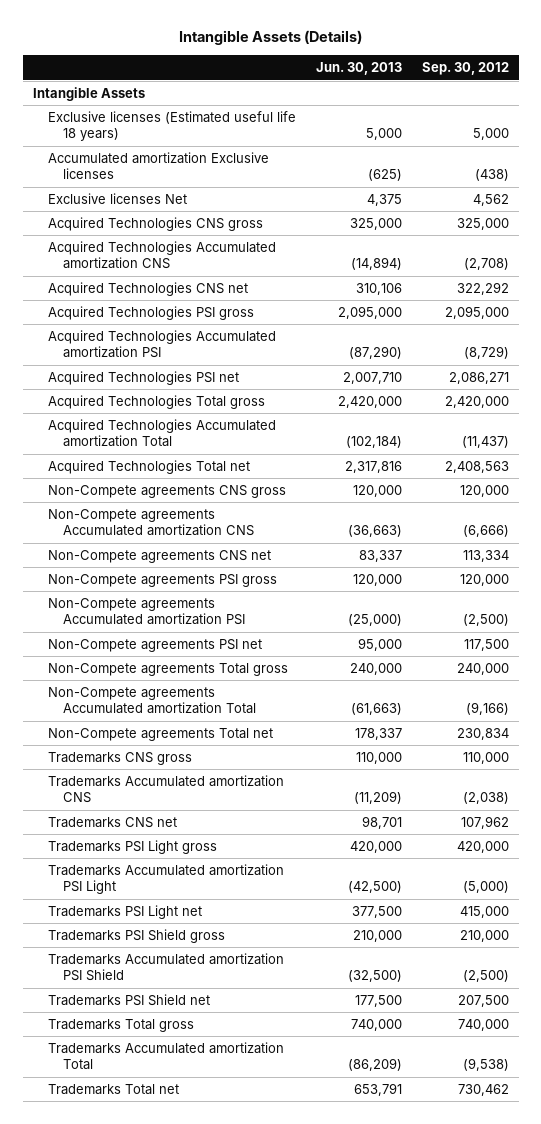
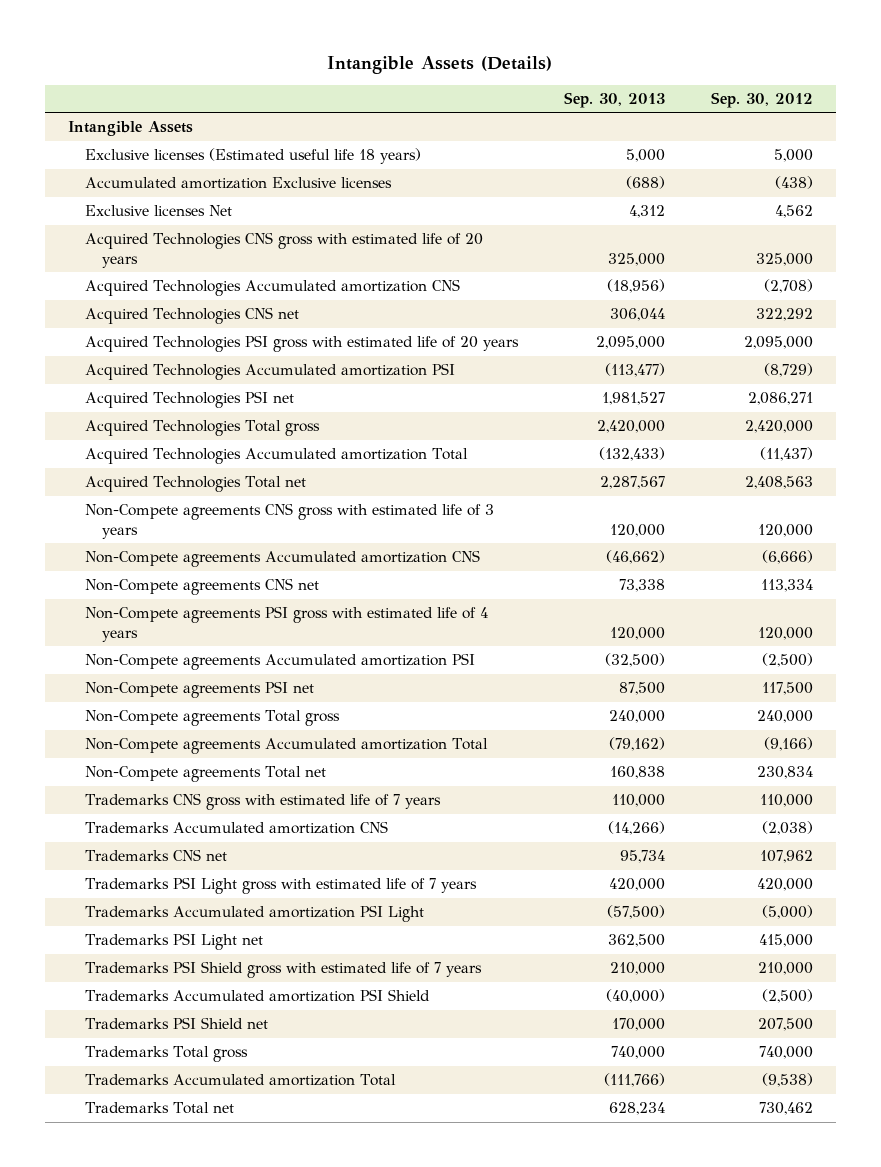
[315,62,402,76] Jun. 30, 2013 -> none
none -> [563,91,665,108] Sep. 30, 2013
[47,216,263,231] Acquired Technologies CNS gross -> [84,232,483,268] Acquired Technologies CNS gross with estimated life of 20 years
[47,305,254,320] Acquired Technologies PSI gross -> [84,335,519,353] Acquired Technologies PSI gross with estimated life of 20 years
[47,484,286,498] Non-Compete agreements CNS gross -> none
none -> [84,503,494,539] Non-Compete agreements CNS gross with estimated life of 3 years
[47,573,277,587] Non-Compete agreements PSI gross -> none
none -> [84,606,488,642] Non-Compete agreements PSI gross with estimated life of 4 years
[47,751,192,765] Trademarks CNS gross -> none
none -> [84,793,441,811] Trademarks CNS gross with estimated life of 7 years
[47,839,217,854] Trademarks PSI Light gross -> none
none -> [84,877,477,895] Trademarks PSI Light gross with estimated life of 7 years
[47,928,225,943] Trademarks PSI Shield gross -> none
none -> [84,961,482,979] Trademarks PSI Shield gross with estimated life of 7 years

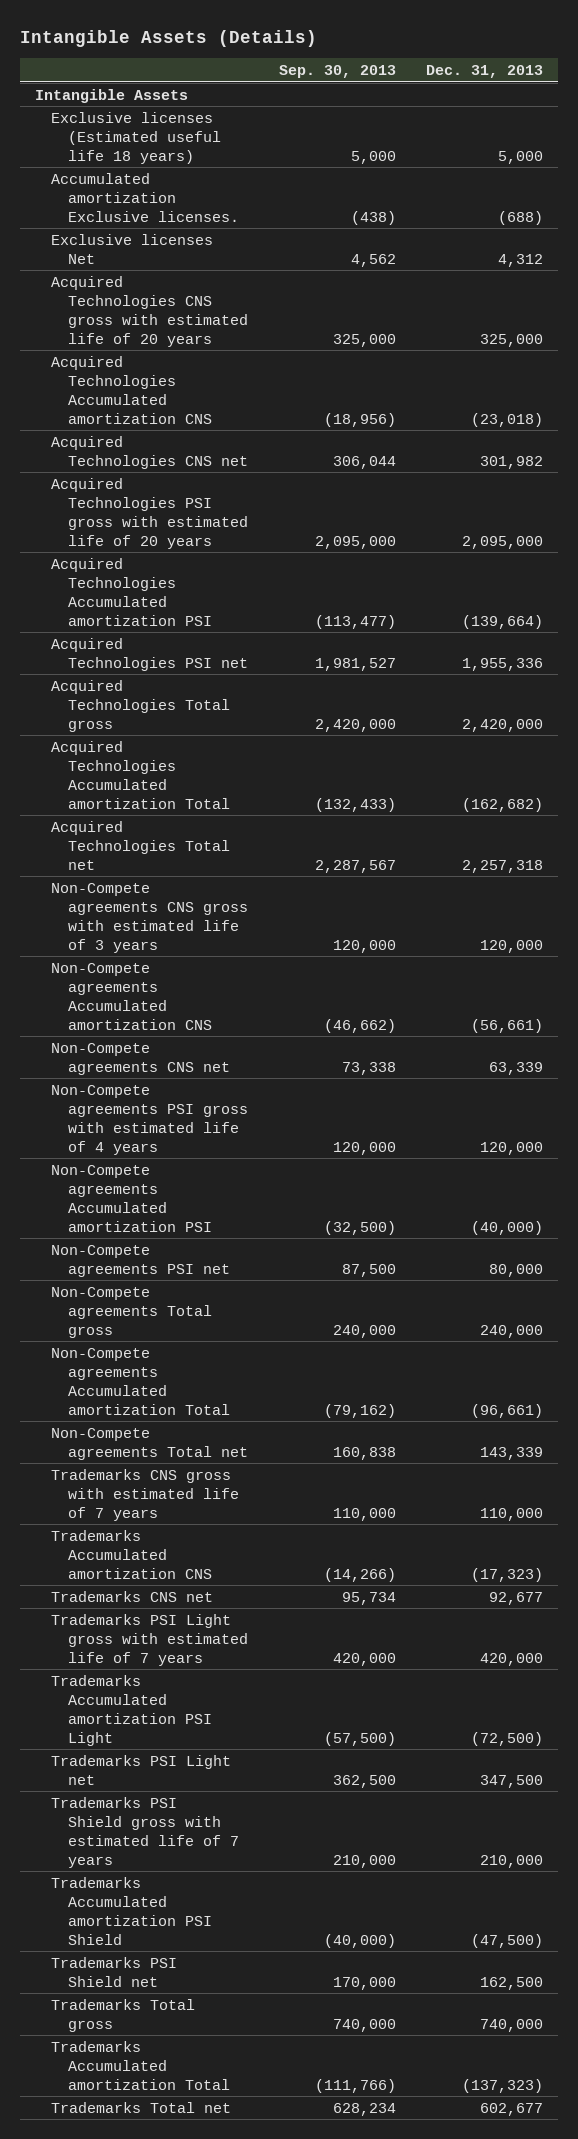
[711,91,814,108] Sep. 30, 2012 -> none
none -> [426,65,544,79] Dec. 31, 2013
[84,177,392,190] Accumulated amortization Exclusive licenses -> [51,172,240,222] Accumulated amortization Exclusive licenses.
[625,176,665,190] (688) -> [350,210,396,225] (438)
[628,205,665,219] 4,312 -> [350,253,396,267] 4,562

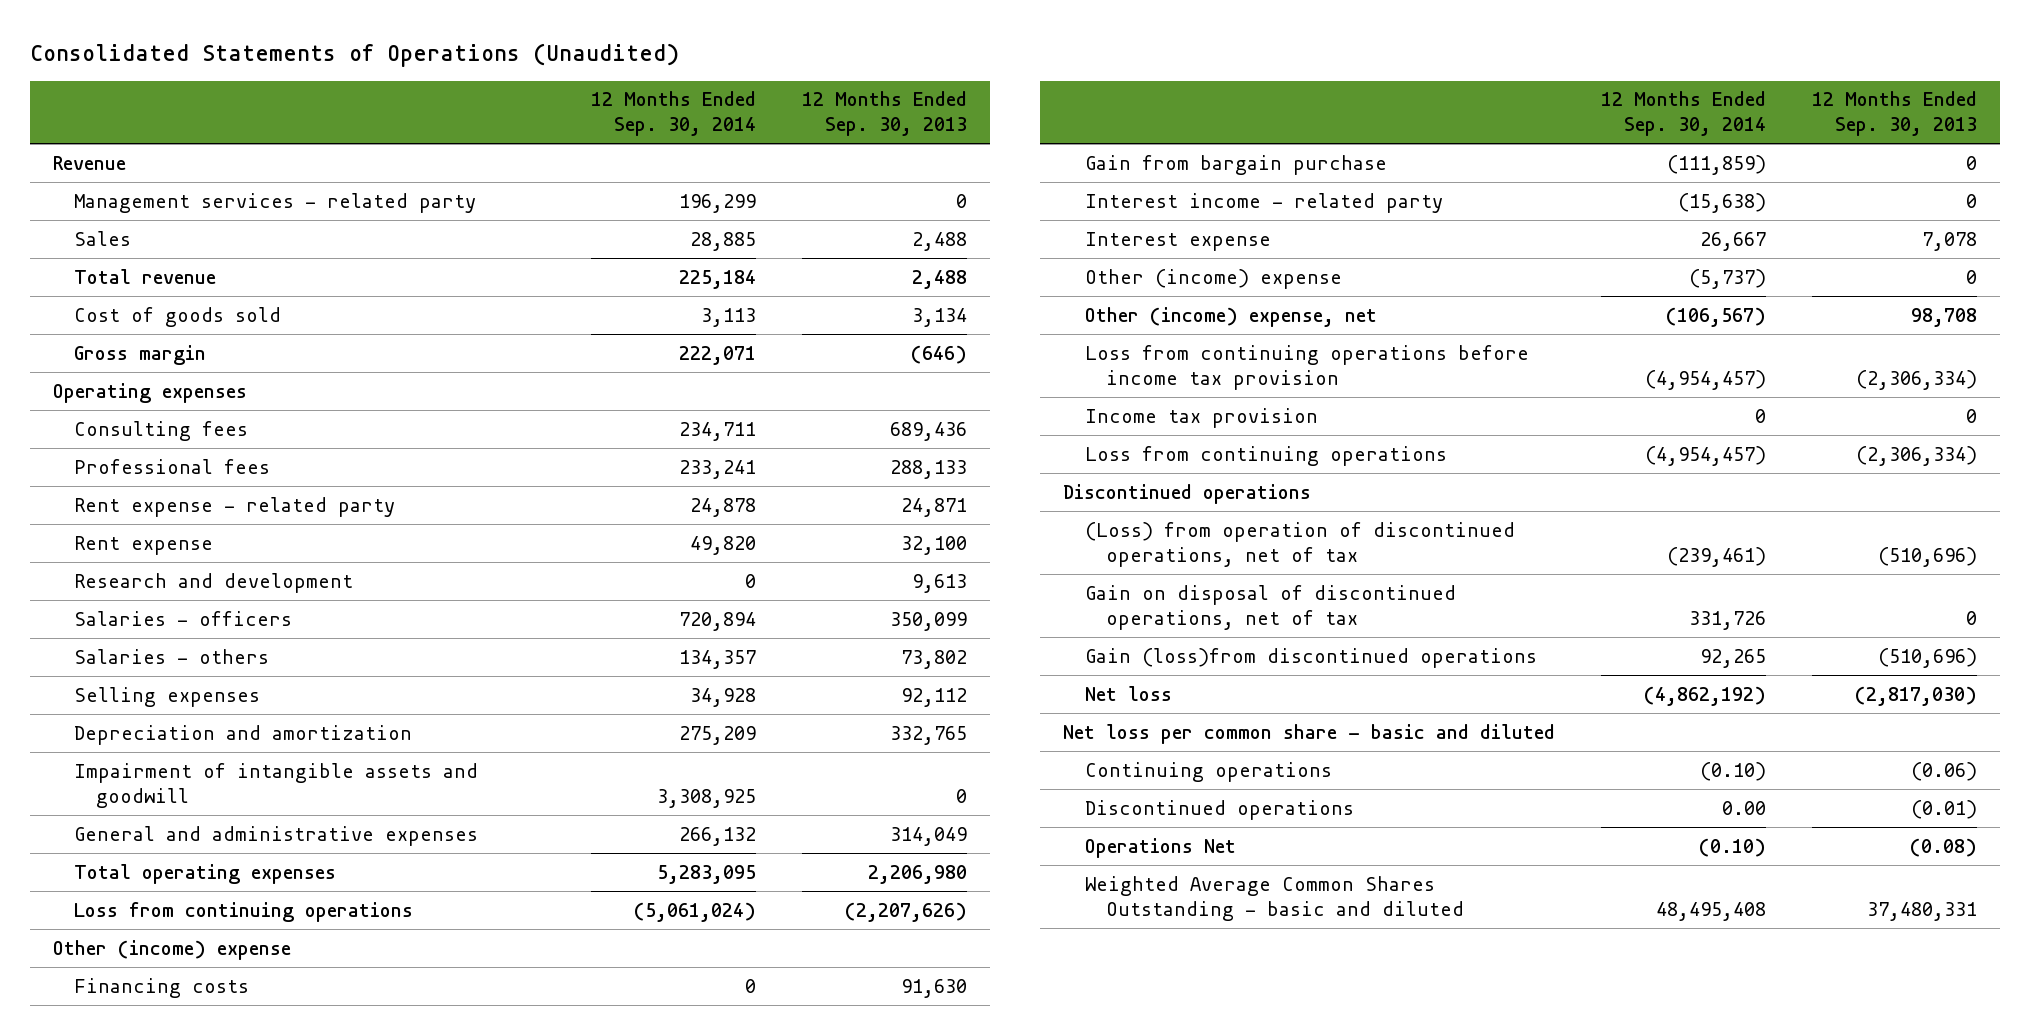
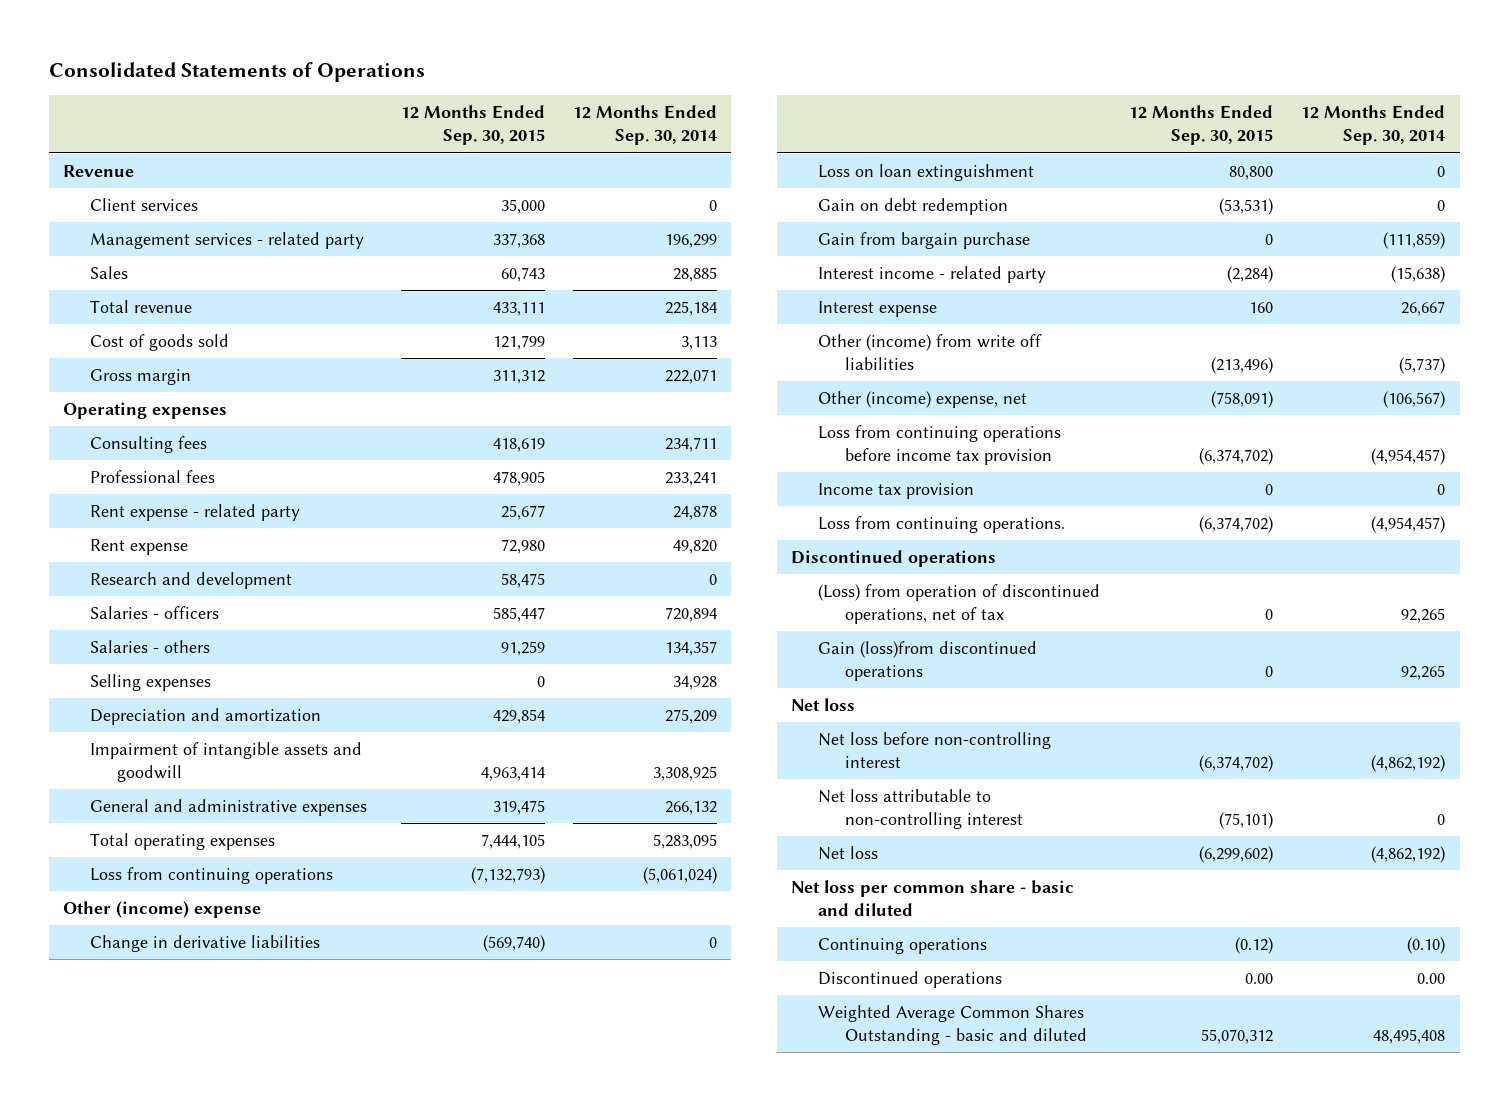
[29,42,679,67] Consolidated Statements of Operations (Unaudited) -> [48,62,425,83] Consolidated Statements of Operations
[801,91,967,137] 12 Months Ended Sep. 30, 2013 -> none
none -> [400,105,545,146] 12 Months Ended Sep. 30, 2015
none -> [90,198,199,212] Client services
[74,977,250,998] Financing costs -> none
none -> [90,935,321,953] Change in derivative liabilities
none -> [818,164,1035,182] Loss on loan extinguishment
none -> [818,198,1009,216] Gain on debt redemption
[1084,268,1342,289] Other (income) expense -> [818,334,1043,371] Other (income) from write off liabilities
[1084,445,1447,466] Loss from continuing operations -> [818,516,1066,534] Loss from continuing operations.
[1084,584,1456,630] Gain on disposal of discontinued operations, net of tax -> none
[1666,546,1766,567] (239,461) -> [1401,608,1446,624] 92,265
none -> [791,698,856,712] Net loss
none -> [818,732,1052,769] Net loss before non-controlling interest
none -> [818,789,1024,830] Net loss attributable to non-controlling interest
[1084,837,1236,858] Operations Net -> none

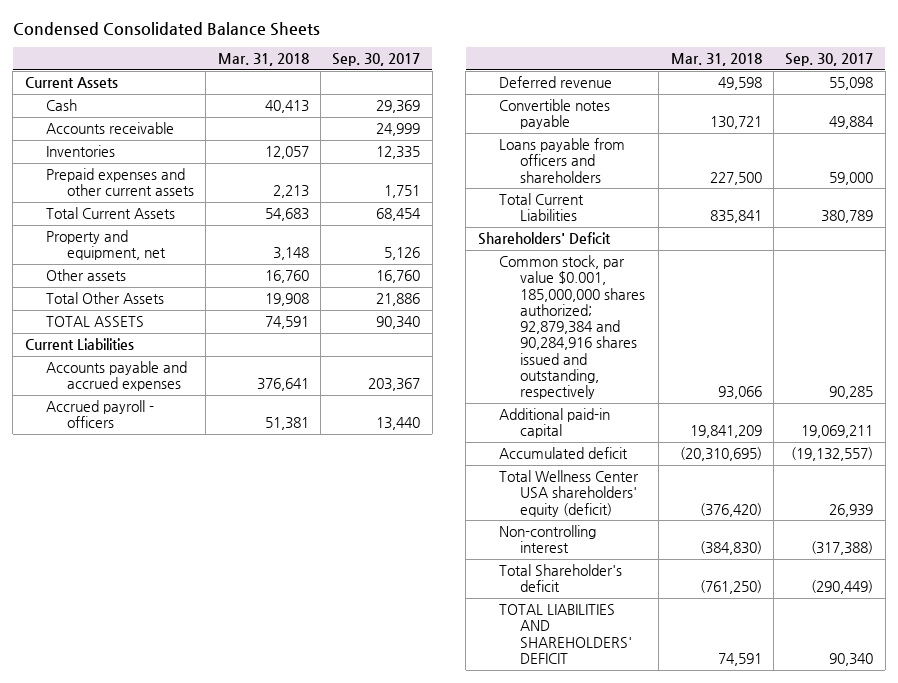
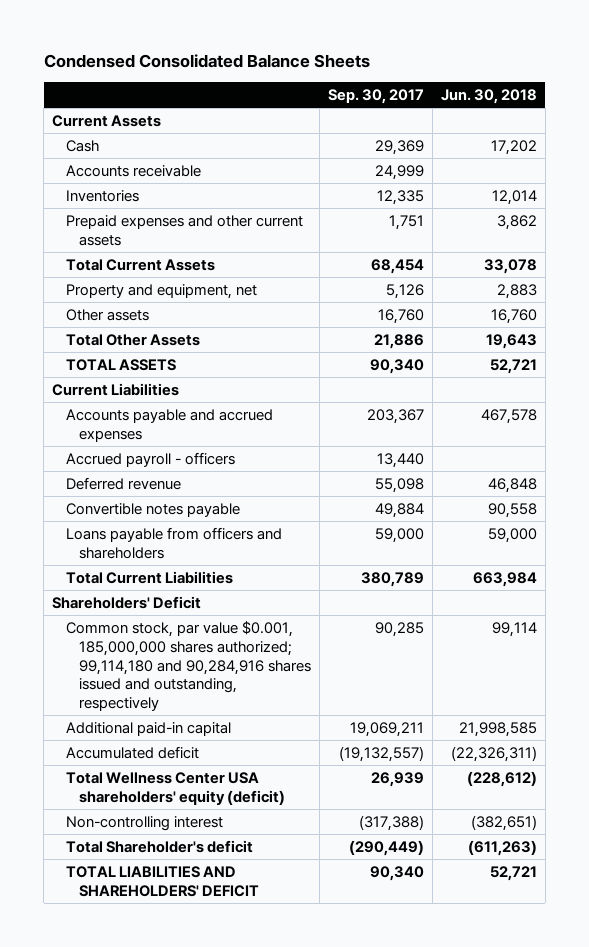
[217,53,309,67] Mar. 31, 2018 -> none
none -> [440,88,537,104] Jun. 30, 2018
[498,255,645,400] Common stock, par value $0.001, 185,000,000 shares authorized; 92,879,384 and 90,284,916 shares issued and outstanding, respectively -> [65,620,312,712] Common stock, par value $0.001, 185,000,000 shares authorized; 99,114,180 and 90,284,916 shares issued and outstanding, respectively

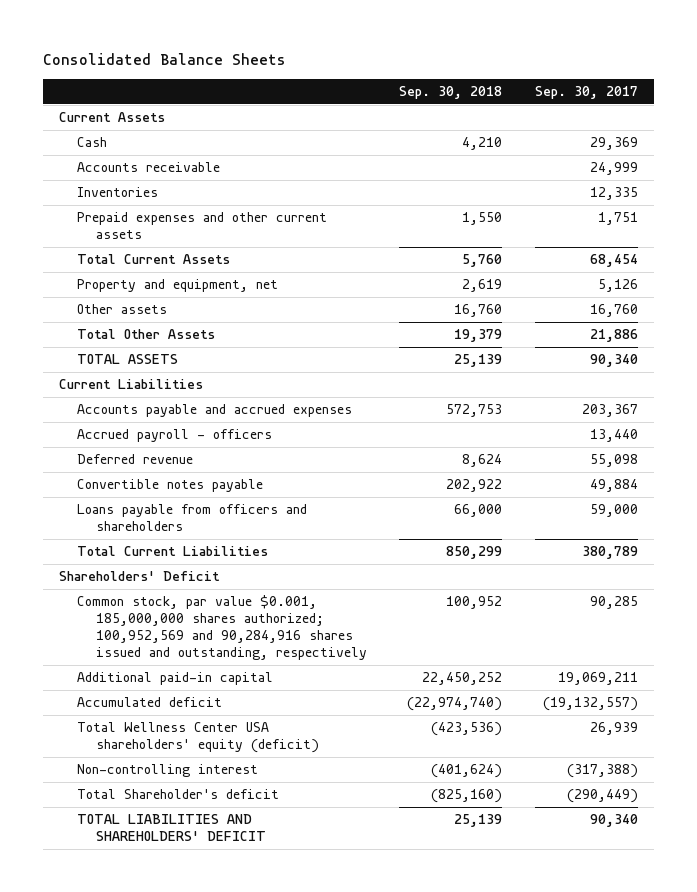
[43,54,370,69] Condensed Consolidated Balance Sheets -> [42,52,286,65] Consolidated Balance Sheets
[440,88,537,104] Jun. 30, 2018 -> none
none -> [399,85,503,99] Sep. 30, 2018
[65,620,312,712] Common stock, par value $0.001, 185,000,000 shares authorized; 99,114,180 and 90,284,916 shares issued and outstanding, respectively -> [77,595,367,661] Common stock, par value $0.001, 185,000,000 shares authorized; 100,952,569 and 90,284,916 shares issued and outstanding, respectively

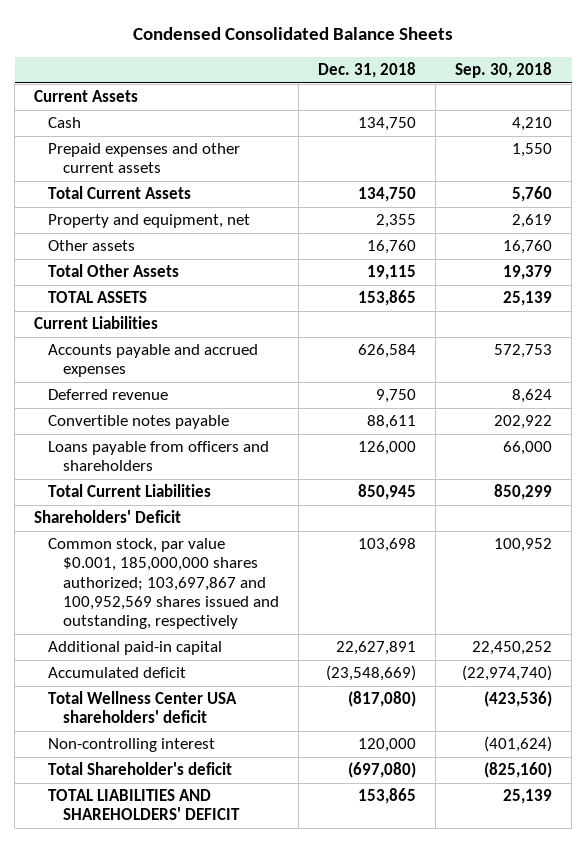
[42,52,286,65] Consolidated Balance Sheets -> [133,27,454,41] Condensed Consolidated Balance Sheets
[534,85,638,99] Sep. 30, 2017 -> none
none -> [317,62,416,79] Dec. 31, 2018
[77,162,221,173] Accounts receivable -> none
[77,187,159,198] Inventories -> none
[77,429,273,443] Accrued payroll - officers -> none
[77,595,367,661] Common stock, par value $0.001, 185,000,000 shares authorized; 100,952,569 and 90,284,916 shares issued and outstanding, respectively -> [48,538,279,629] Common stock, par value $0.001, 185,000,000 shares authorized; 103,697,867 and 100,952,569 shares issued and outstanding, respectively
[77,722,319,754] Total Wellness Center USA shareholders' equity (deficit) -> [48,691,238,724] Total Wellness Center USA shareholders' deficit

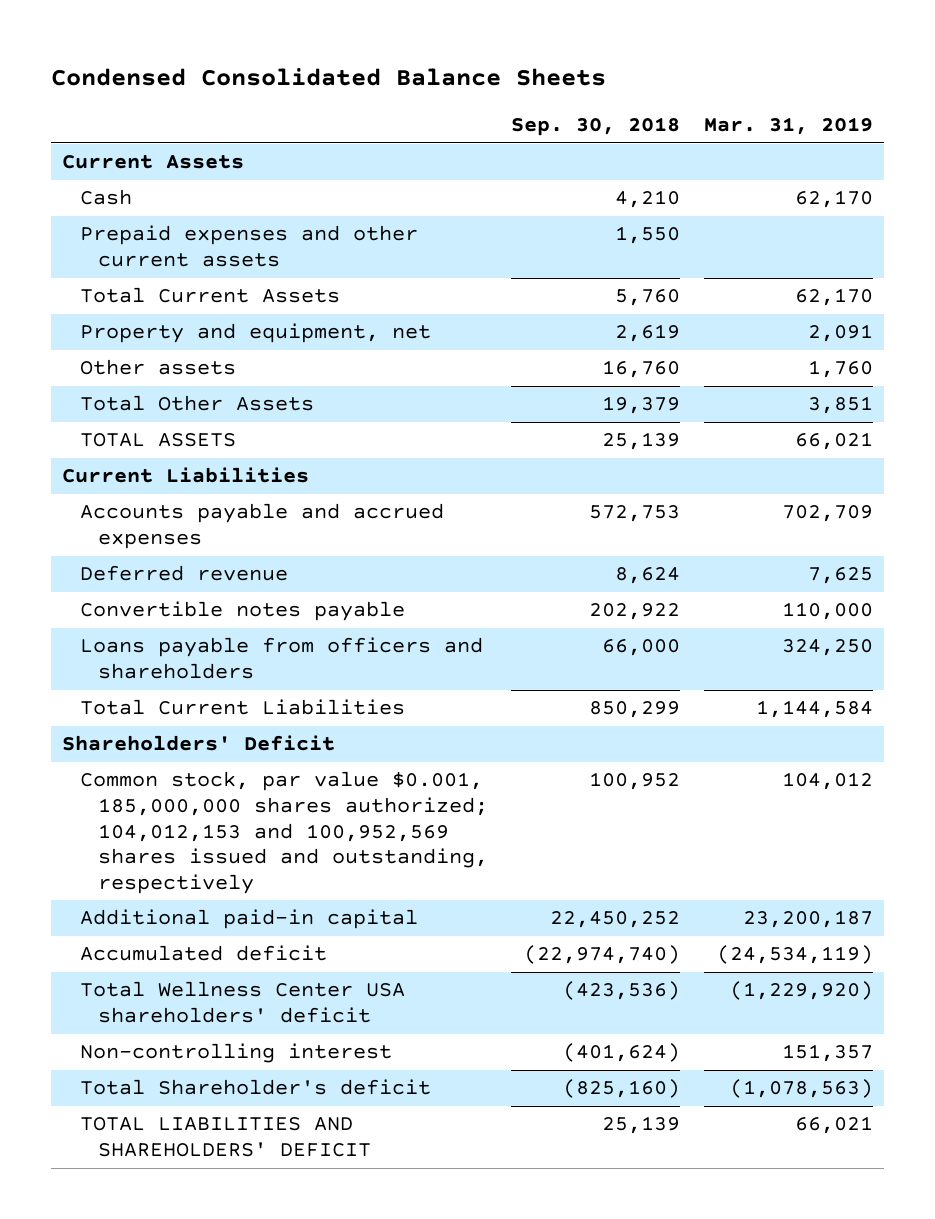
[317,62,416,79] Dec. 31, 2018 -> none
none -> [703,117,873,136] Mar. 31, 2019
[48,538,279,629] Common stock, par value $0.001, 185,000,000 shares authorized; 103,697,867 and 100,952,569 shares issued and outstanding, respectively -> [80,771,488,894] Common stock, par value $0.001, 185,000,000 shares authorized; 104,012,153 and 100,952,569 shares issued and outstanding, respectively

